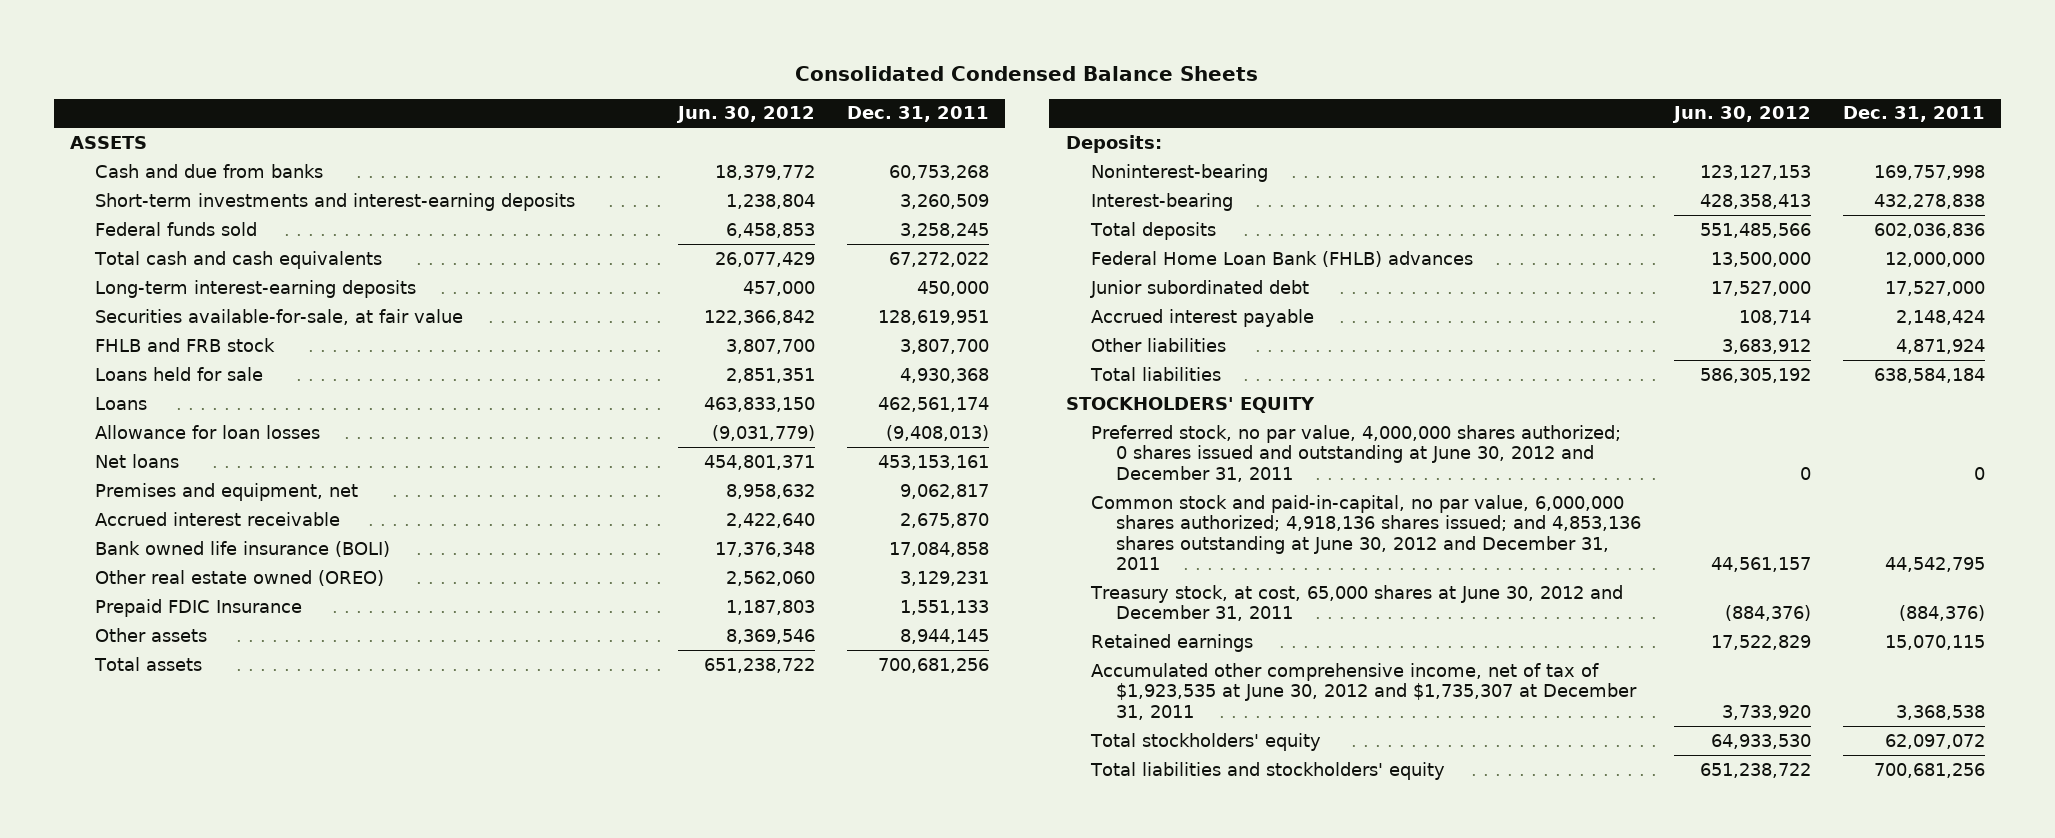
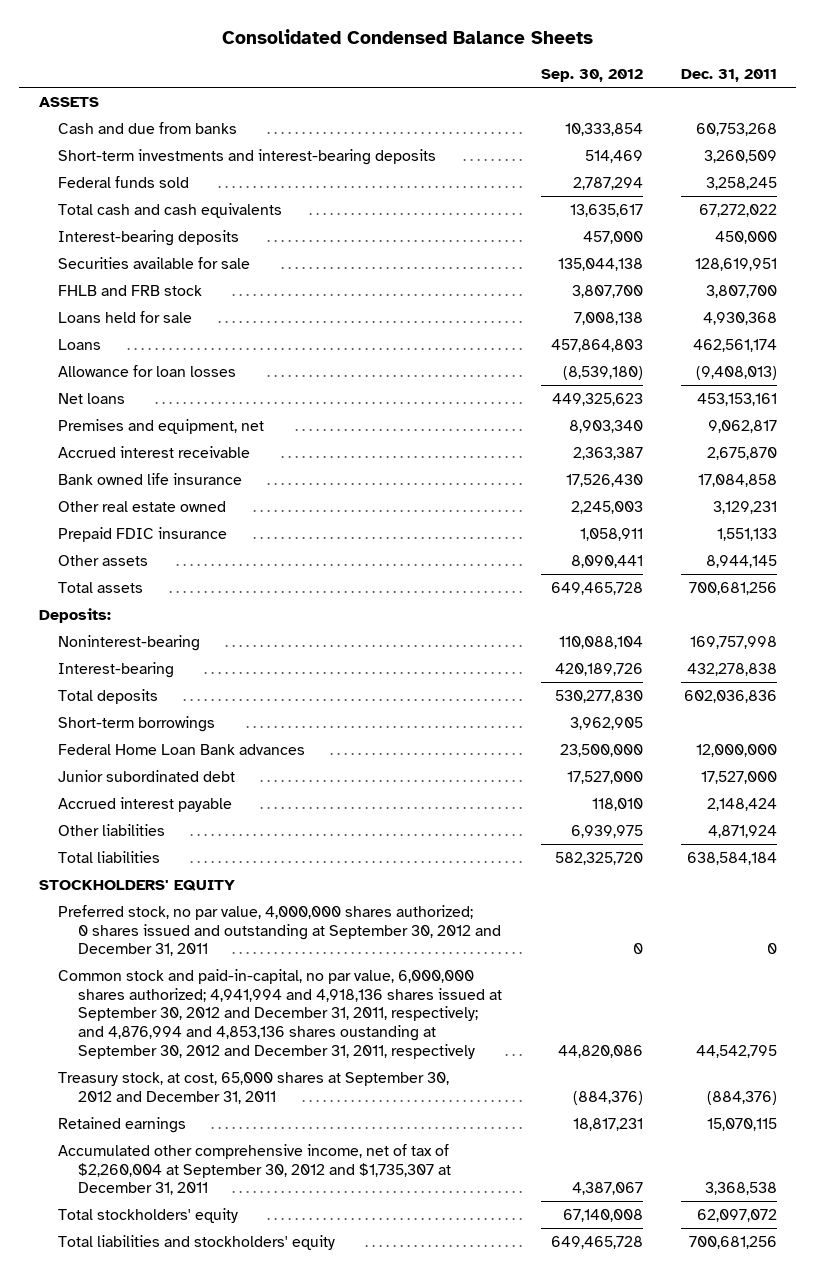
[675,106,815,124] Jun. 30, 2012 -> none
none -> [540,69,643,83] Sep. 30, 2012
[95,192,576,211] Short-term investments and interest-earning deposits -> [58,149,437,166] Short-term investments and interest-bearing deposits
[95,279,417,298] Long-term interest-earning deposits -> [58,230,240,247] Interest-bearing deposits
[95,308,464,325] Securities available-for-sale, at fair value -> [58,257,251,270] Securities available for sale
[95,540,391,557] Bank owned life insurance (BOLI) -> [58,473,243,486] Bank owned life insurance
[95,569,385,586] Other real estate owned (OREO) -> [58,501,227,513] Other real estate owned
[95,598,303,617] Prepaid FDIC Insurance -> [58,527,228,543] Prepaid FDIC insurance
none -> [58,716,216,733] Short-term borrowings
[1090,250,1473,267] Federal Home Loan Bank (FHLB) advances -> [58,744,306,756] Federal Home Loan Bank advances
[1090,424,1621,482] Preferred stock, no par value, 4,000,000 shares authorized; 0 shares issued and outstanding at June 30, 2012 and December 31, 2011 -> [58,905,502,957] Preferred stock, no par value, 4,000,000 shares authorized; 0 shares issued and outstanding at September 30, 2012 and December 31, 2011
[1090,494,1642,571] Common stock and paid-in-capital, no par value, 6,000,000 shares authorized; 4,918,136 shares issued; and 4,853,136 shares outstanding at June 30, 2012 and December 31, 2011 -> [58,969,503,1059] Common stock and paid-in-capital, no par value, 6,000,000 shares authorized; 4,941,994 and 4,918,136 shares issued at September 30, 2012 and December 31, 2011, respectively; and 4,876,994 and 4,853,136 shares oustanding at September 30, 2012 and December 31, 2011, respectively
[1089,584,1623,622] Treasury stock, at cost, 65,000 shares at June 30, 2012 and December 31, 2011 -> [58,1072,450,1104] Treasury stock, at cost, 65,000 shares at September 30, 2012 and December 31, 2011
[1090,662,1638,720] Accumulated other comprehensive income, net of tax of $1,923,535 at June 30, 2012 and $1,735,307 at December 31, 2011 -> [58,1144,452,1196] Accumulated other comprehensive income, net of tax of $2,260,004 at September 30, 2012 and $1,735,307 at December 31, 2011

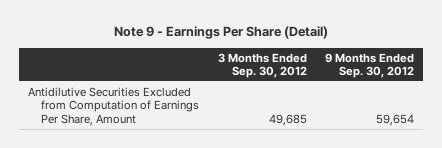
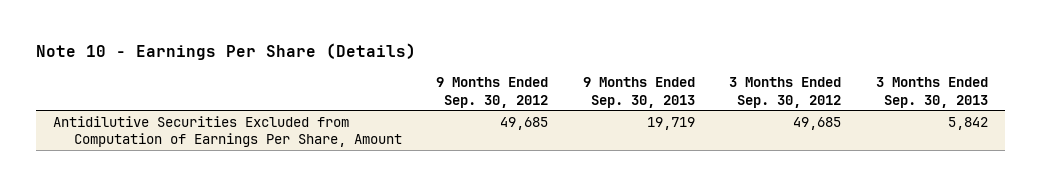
[113,26,328,40] Note 9 - Earnings Per Share (Detail) -> [36,43,417,61] Note 10 - Earnings Per Share (Details)
none -> [582,77,695,108] 9 Months Ended Sep. 30, 2013
none -> [875,77,988,108] 3 Months Ended Sep. 30, 2013
[375,114,414,127] 59,654 -> [500,117,549,131] 49,685

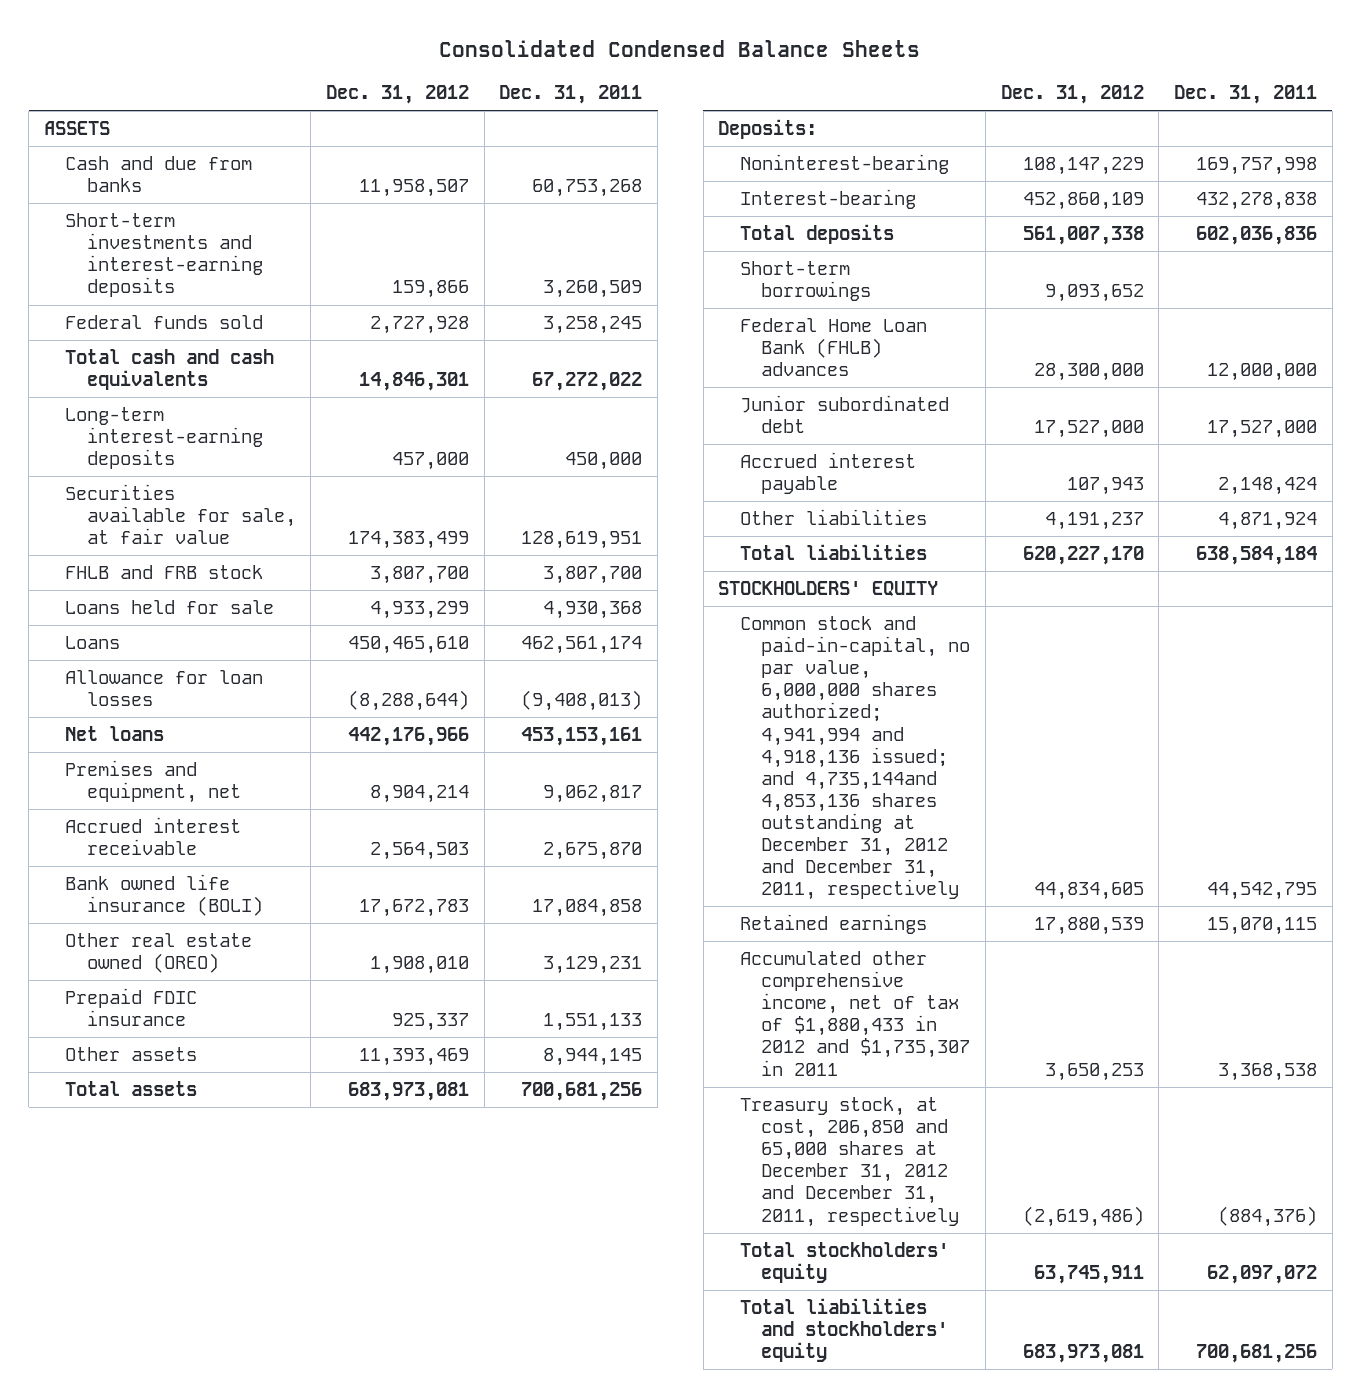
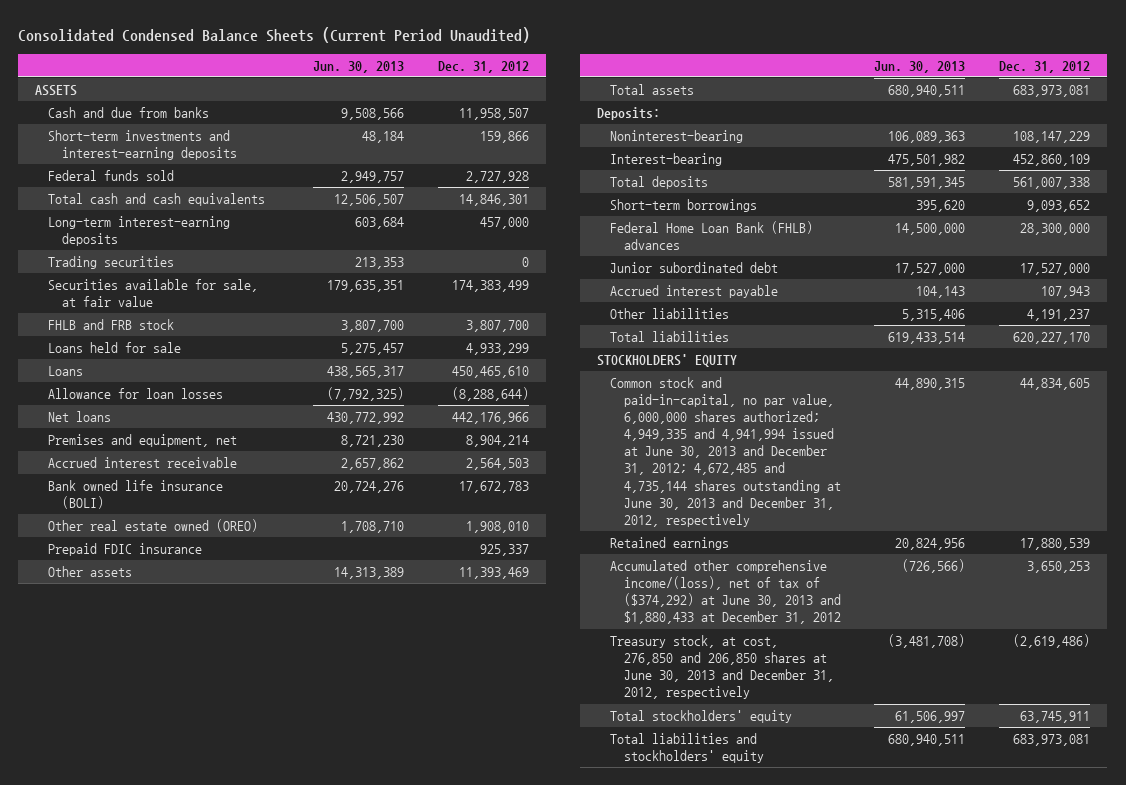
[439,39,921,57] Consolidated Condensed Balance Sheets -> [18,26,531,43] Consolidated Condensed Balance Sheets (Current Period Unaudited)
[499,85,643,105] Dec. 31, 2011 -> none
none -> [312,60,404,73] Jun. 30, 2013
none -> [48,256,175,270] Trading securities
[739,615,971,901] Common stock and paid-in-capital, no par value, 6,000,000 shares authorized; 4,941,994 and 4,918,136 issued; and 4,735,144and 4,853,136 shares outstanding at December 31, 2012 and December 31, 2011, respectively -> [610,377,841,527] Common stock and paid-in-capital, no par value, 6,000,000 shares authorized; 4,949,335 and 4,941,994 issued at June 30, 2013 and December 31, 2012; 4,672,485 and 4,735,144 shares outstanding at June 30, 2013 and December 31, 2012, respectively
[739,950,971,1076] Accumulated other comprehensive income, net of tax of $1,880,433 in 2012 and $1,735,307 in 2011 -> [610,560,841,625] Accumulated other comprehensive income/(loss), net of tax of ($374,292) at June 30, 2013 and $1,880,433 at December 31, 2012
[739,1096,960,1227] Treasury stock, at cost, 206,850 and 65,000 shares at December 31, 2012 and December 31, 2011, respectively -> [610,635,834,700] Treasury stock, at cost, 276,850 and 206,850 shares at June 30, 2013 and December 31, 2012, respectively

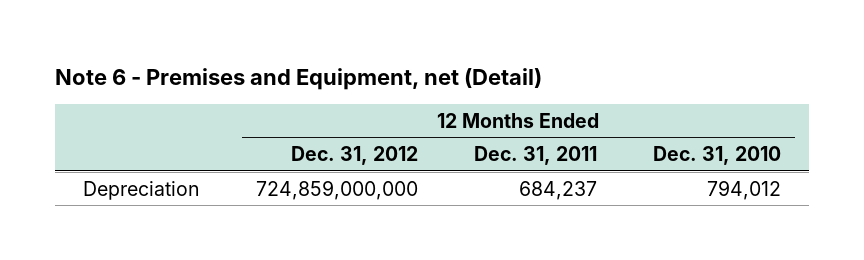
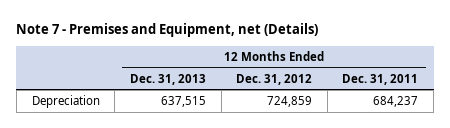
[55,68,543,91] Note 6 - Premises and Equipment, net (Detail) -> [16,23,319,38] Note 7 - Premises and Equipment, net (Details)
[652,146,781,166] Dec. 31, 2010 -> none
none -> [129,73,206,85] Dec. 31, 2013
[256,179,419,200] 724,859,000,000 -> [267,96,313,108] 724,859

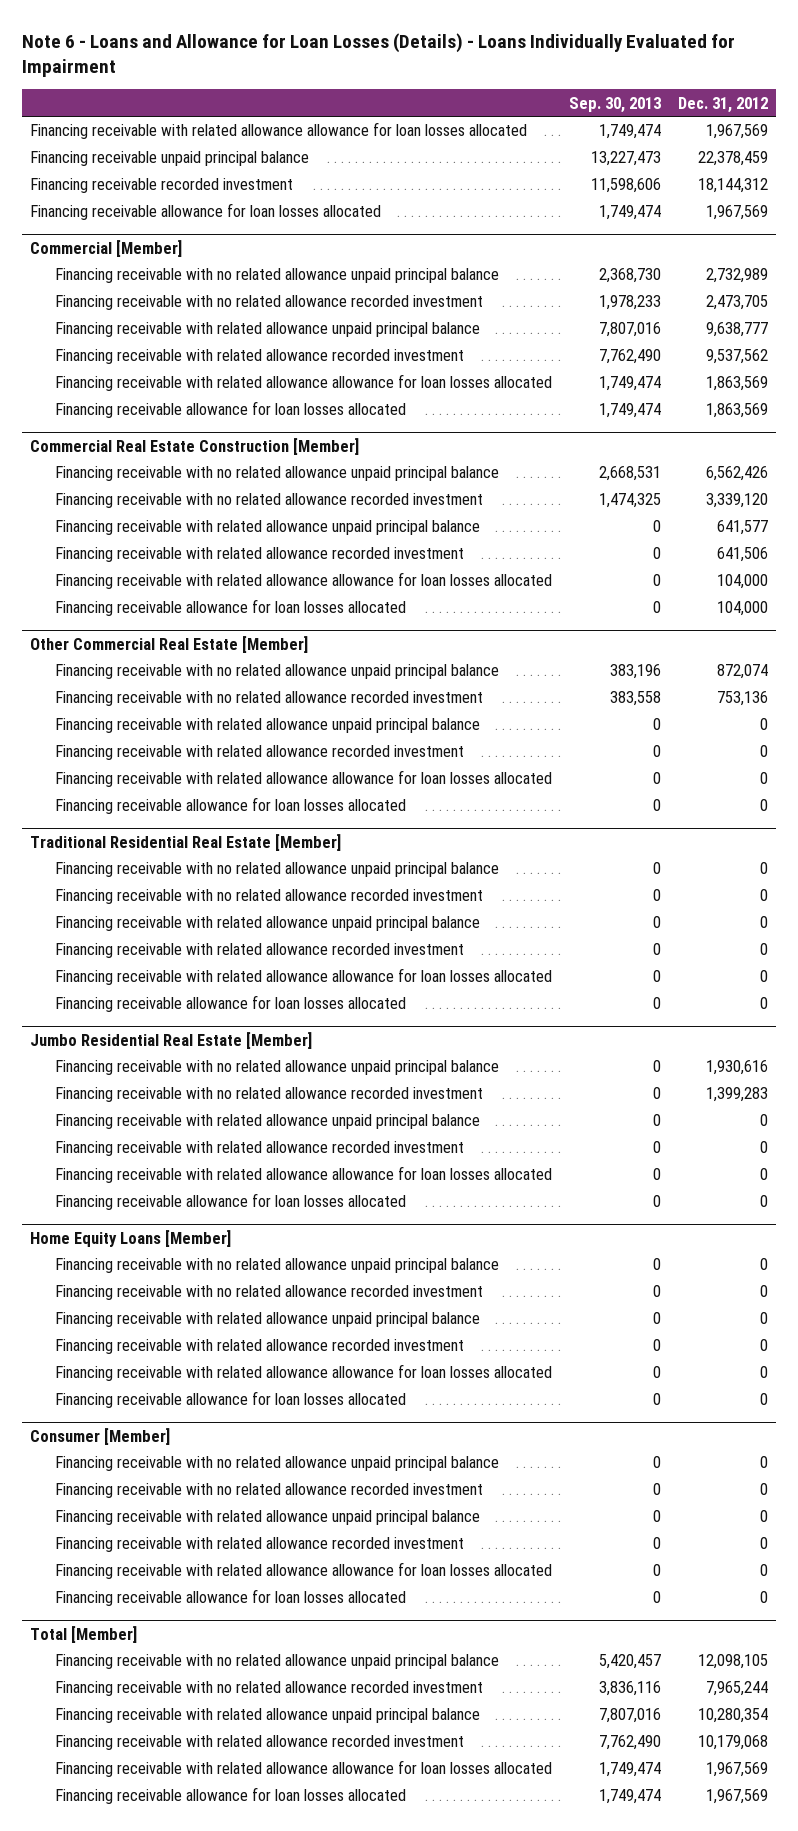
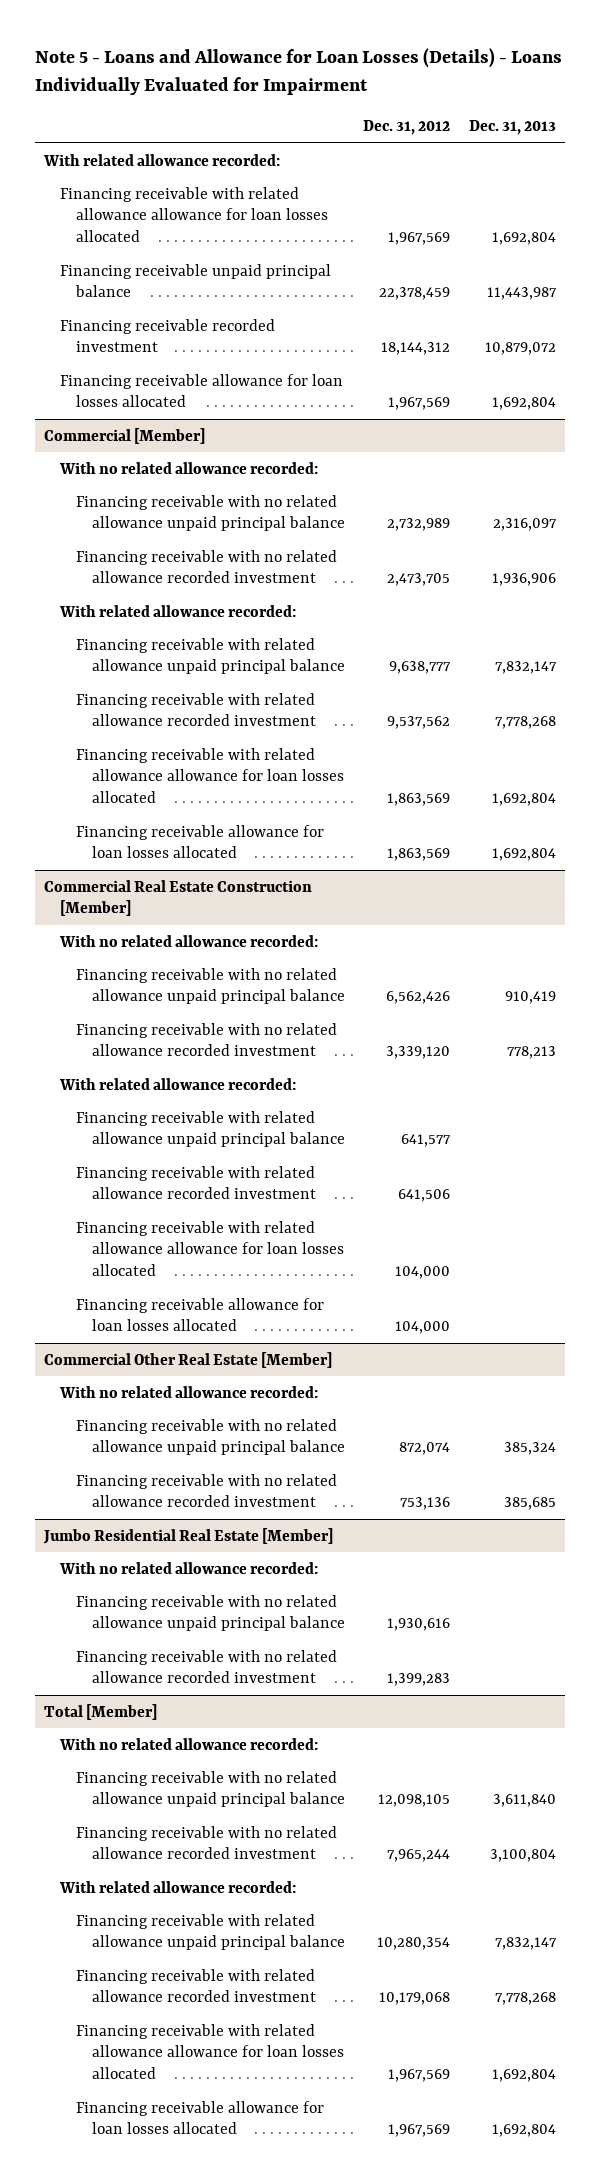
[22,32,736,77] Note 6 - Loans and Allowance for Loan Losses (Details) - Loans Individually Evaluated for Impairment -> [35,48,563,96] Note 5 - Loans and Allowance for Loan Losses (Details) - Loans Individually Evaluated for Impairment
[568,96,661,113] Sep. 30, 2013 -> none
none -> [468,120,556,136] Dec. 31, 2013
none -> [43,153,281,166] With related allowance recorded:
none -> [59,461,319,474] With no related allowance recorded:
none -> [59,604,297,617] With related allowance recorded:
none -> [59,934,319,947] With no related allowance recorded:
none -> [59,1077,297,1090] With related allowance recorded:
[30,635,309,653] Other Commercial Real Estate [Member] -> [44,1351,333,1368] Commercial Other Real Estate [Member]
none -> [59,1385,319,1398] With no related allowance recorded:
[55,718,481,734] Financing receivable with related allowance unpaid principal balance -> none
[55,745,465,761] Financing receivable with related allowance recorded investment -> none
[55,770,553,788] Financing receivable with related allowance allowance for loan losses allocated -> none
[55,797,407,815] Financing receivable allowance for loan losses allocated -> none
[30,833,342,851] Traditional Residential Real Estate [Member] -> none
[55,862,500,878] Financing receivable with no related allowance unpaid principal balance -> none
[55,889,484,905] Financing receivable with no related allowance recorded investment -> none
[55,916,481,932] Financing receivable with related allowance unpaid principal balance -> none
[55,943,465,959] Financing receivable with related allowance recorded investment -> none
[55,968,553,986] Financing receivable with related allowance allowance for loan losses allocated -> none
[55,995,407,1013] Financing receivable allowance for loan losses allocated -> none
none -> [59,1561,319,1574] With no related allowance recorded:
[55,1114,481,1130] Financing receivable with related allowance unpaid principal balance -> none
[55,1141,465,1157] Financing receivable with related allowance recorded investment -> none
[55,1166,553,1184] Financing receivable with related allowance allowance for loan losses allocated -> none
[55,1193,407,1211] Financing receivable allowance for loan losses allocated -> none
[30,1229,232,1247] Home Equity Loans [Member] -> none
[55,1258,500,1274] Financing receivable with no related allowance unpaid principal balance -> none
[55,1285,484,1301] Financing receivable with no related allowance recorded investment -> none
[55,1312,481,1328] Financing receivable with related allowance unpaid principal balance -> none
[55,1339,465,1355] Financing receivable with related allowance recorded investment -> none
[55,1364,553,1382] Financing receivable with related allowance allowance for loan losses allocated -> none
[55,1391,407,1409] Financing receivable allowance for loan losses allocated -> none
[30,1427,171,1445] Consumer [Member] -> none
[55,1456,500,1472] Financing receivable with no related allowance unpaid principal balance -> none
[55,1483,484,1499] Financing receivable with no related allowance recorded investment -> none
[55,1510,481,1526] Financing receivable with related allowance unpaid principal balance -> none
[55,1537,465,1553] Financing receivable with related allowance recorded investment -> none
[55,1562,553,1580] Financing receivable with related allowance allowance for loan losses allocated -> none
[55,1589,407,1607] Financing receivable allowance for loan losses allocated -> none
none -> [59,1737,319,1750] With no related allowance recorded:
none -> [59,1880,297,1893] With related allowance recorded:

